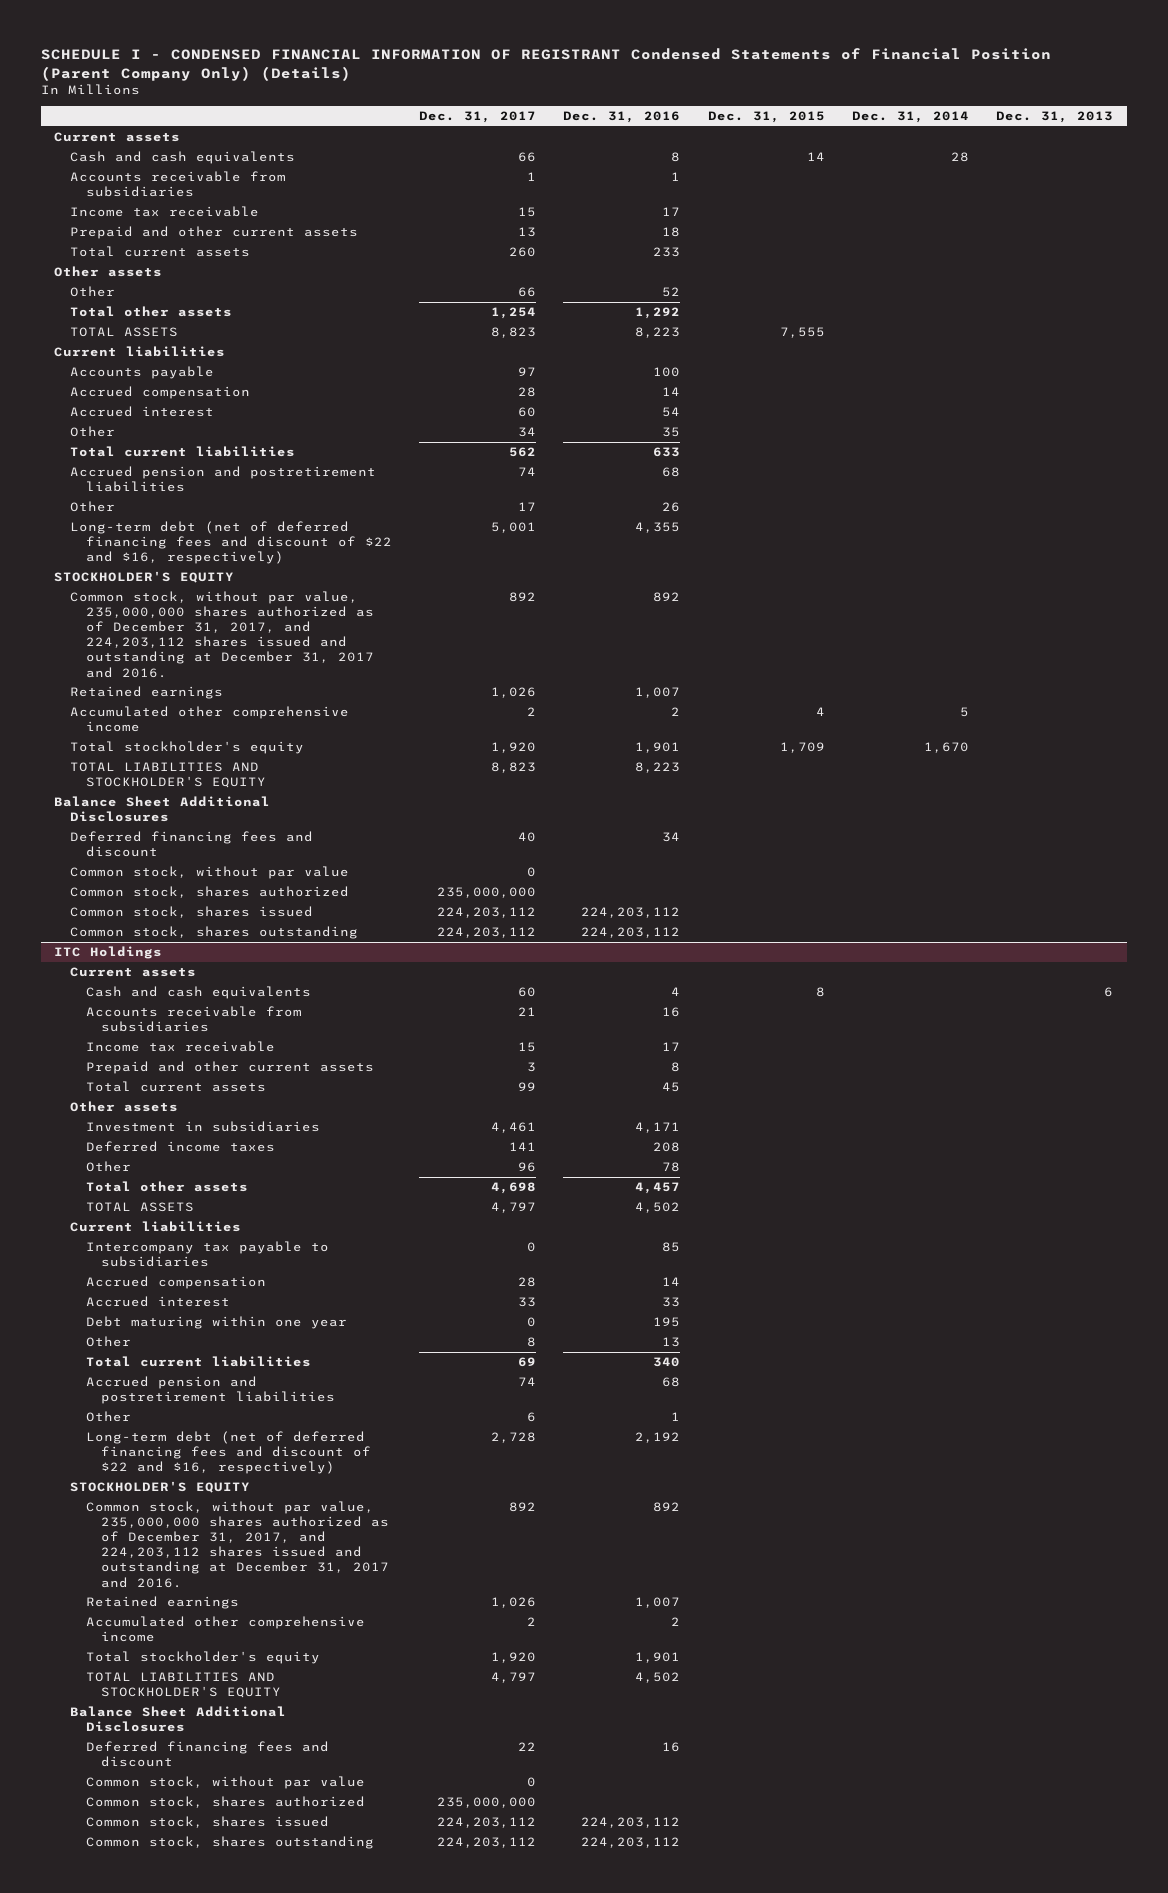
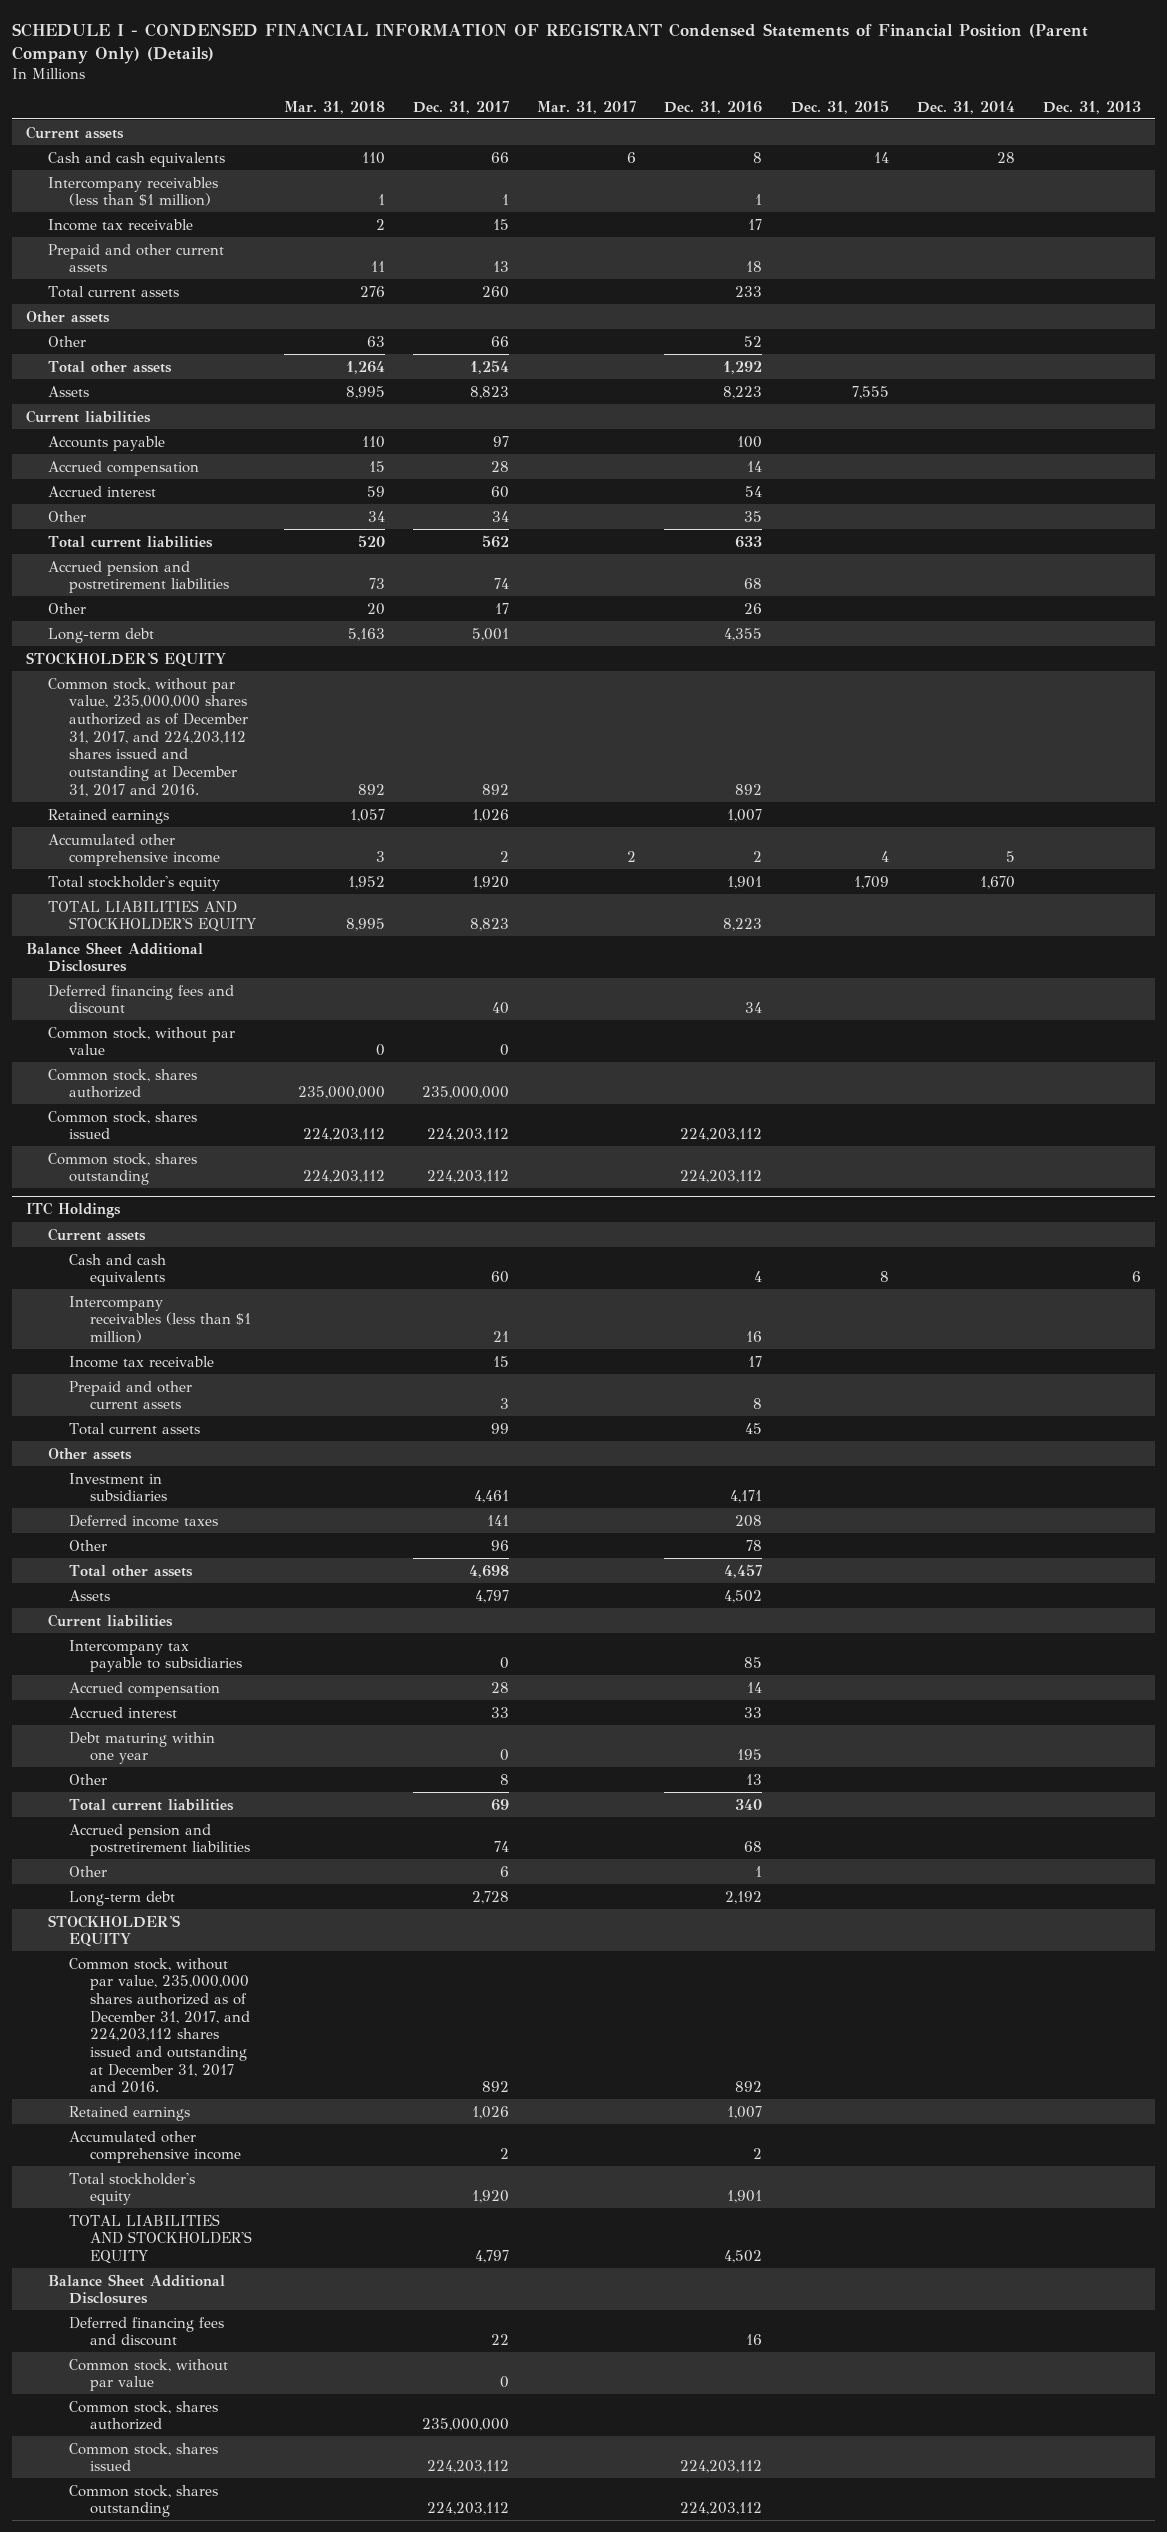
none -> [284,100,386,114] Mar. 31, 2018
none -> [537,100,637,114] Mar. 31, 2017
[69,171,286,198] Accounts receivable from subsidiaries -> [47,176,218,207] Intercompany receivables (less than $1 million)
[69,327,178,338] TOTAL ASSETS -> [47,385,89,397] Assets
[69,521,392,565] Long-term debt (net of deferred financing fees and discount of $22 and $16, respectively) -> [47,627,154,643] Long-term debt
[85,1006,302,1033] Accounts receivable from subsidiaries -> [68,1295,252,1343] Intercompany receivables (less than $1 million)
[85,1202,194,1213] TOTAL ASSETS -> [68,1589,110,1601] Assets
[85,1431,372,1475] Long-term debt (net of deferred financing fees and discount of $22 and $16, respectively) -> [68,1890,175,1906] Long-term debt

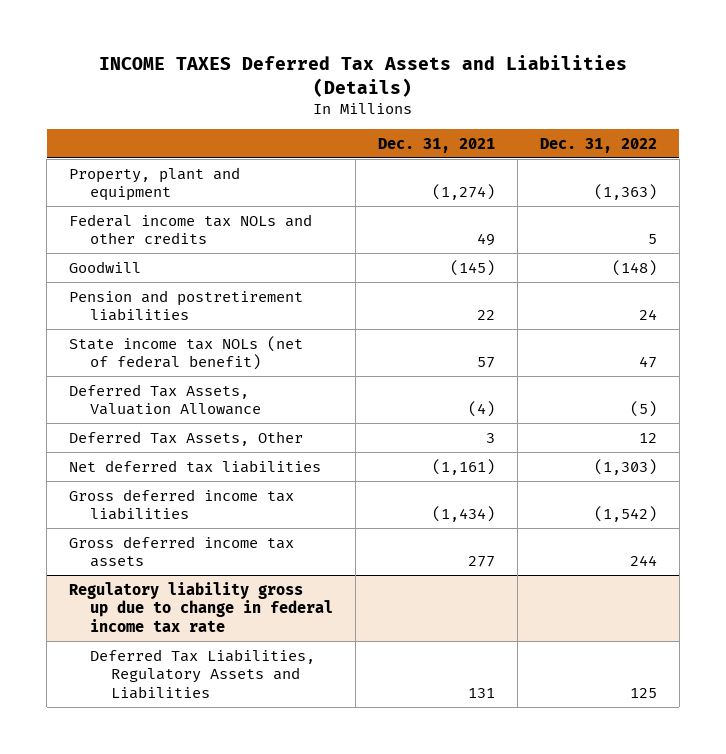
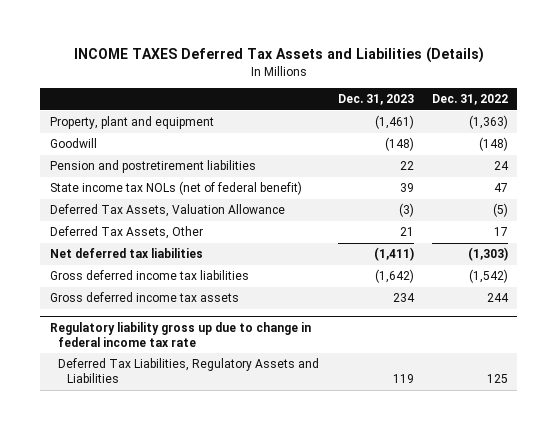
[378,137,496,153] Dec. 31, 2021 -> none
none -> [337,94,414,106] Dec. 31, 2023
[69,213,313,245] Federal income tax NOLs and other credits -> none
[638,432,657,443] 12 -> [493,227,508,237] 17

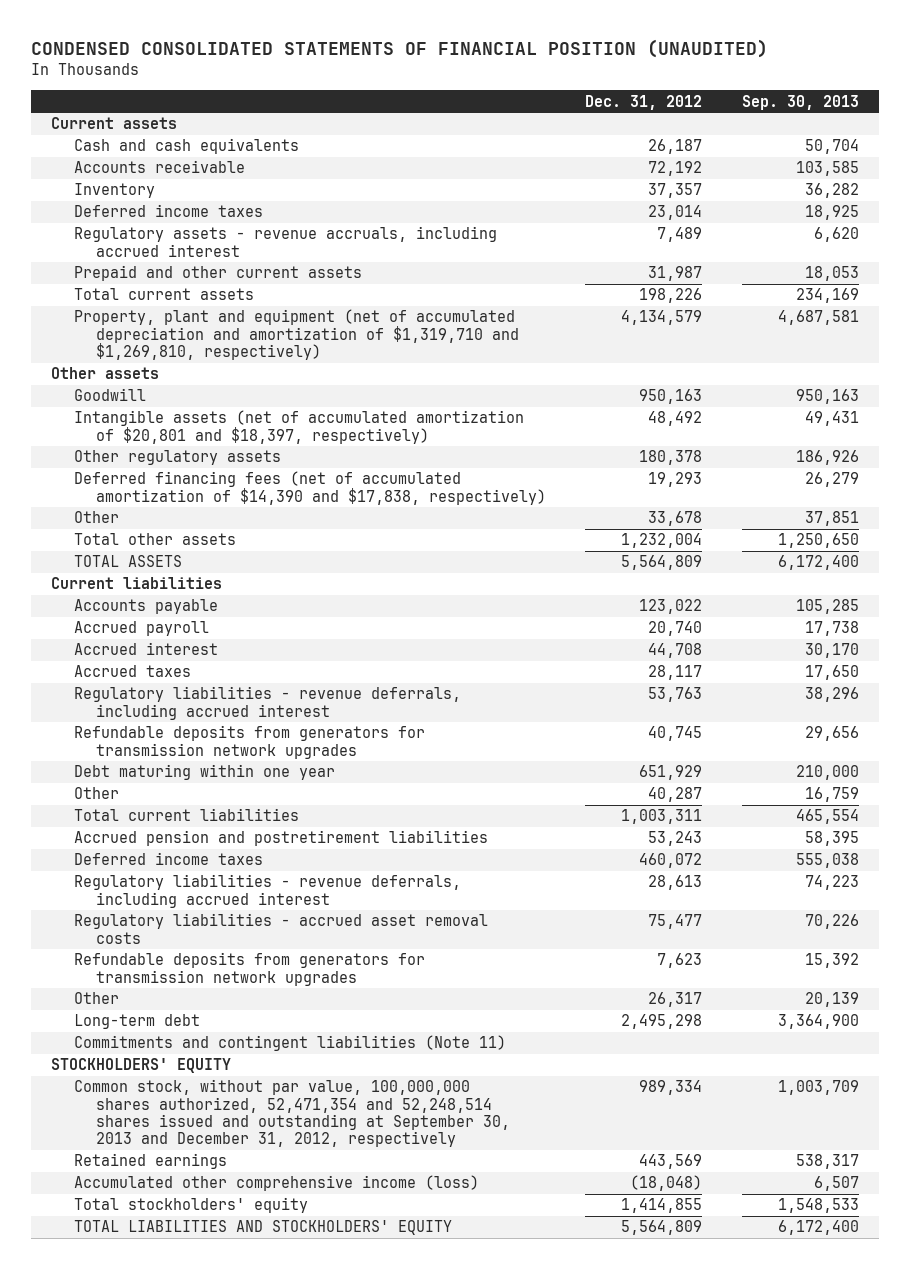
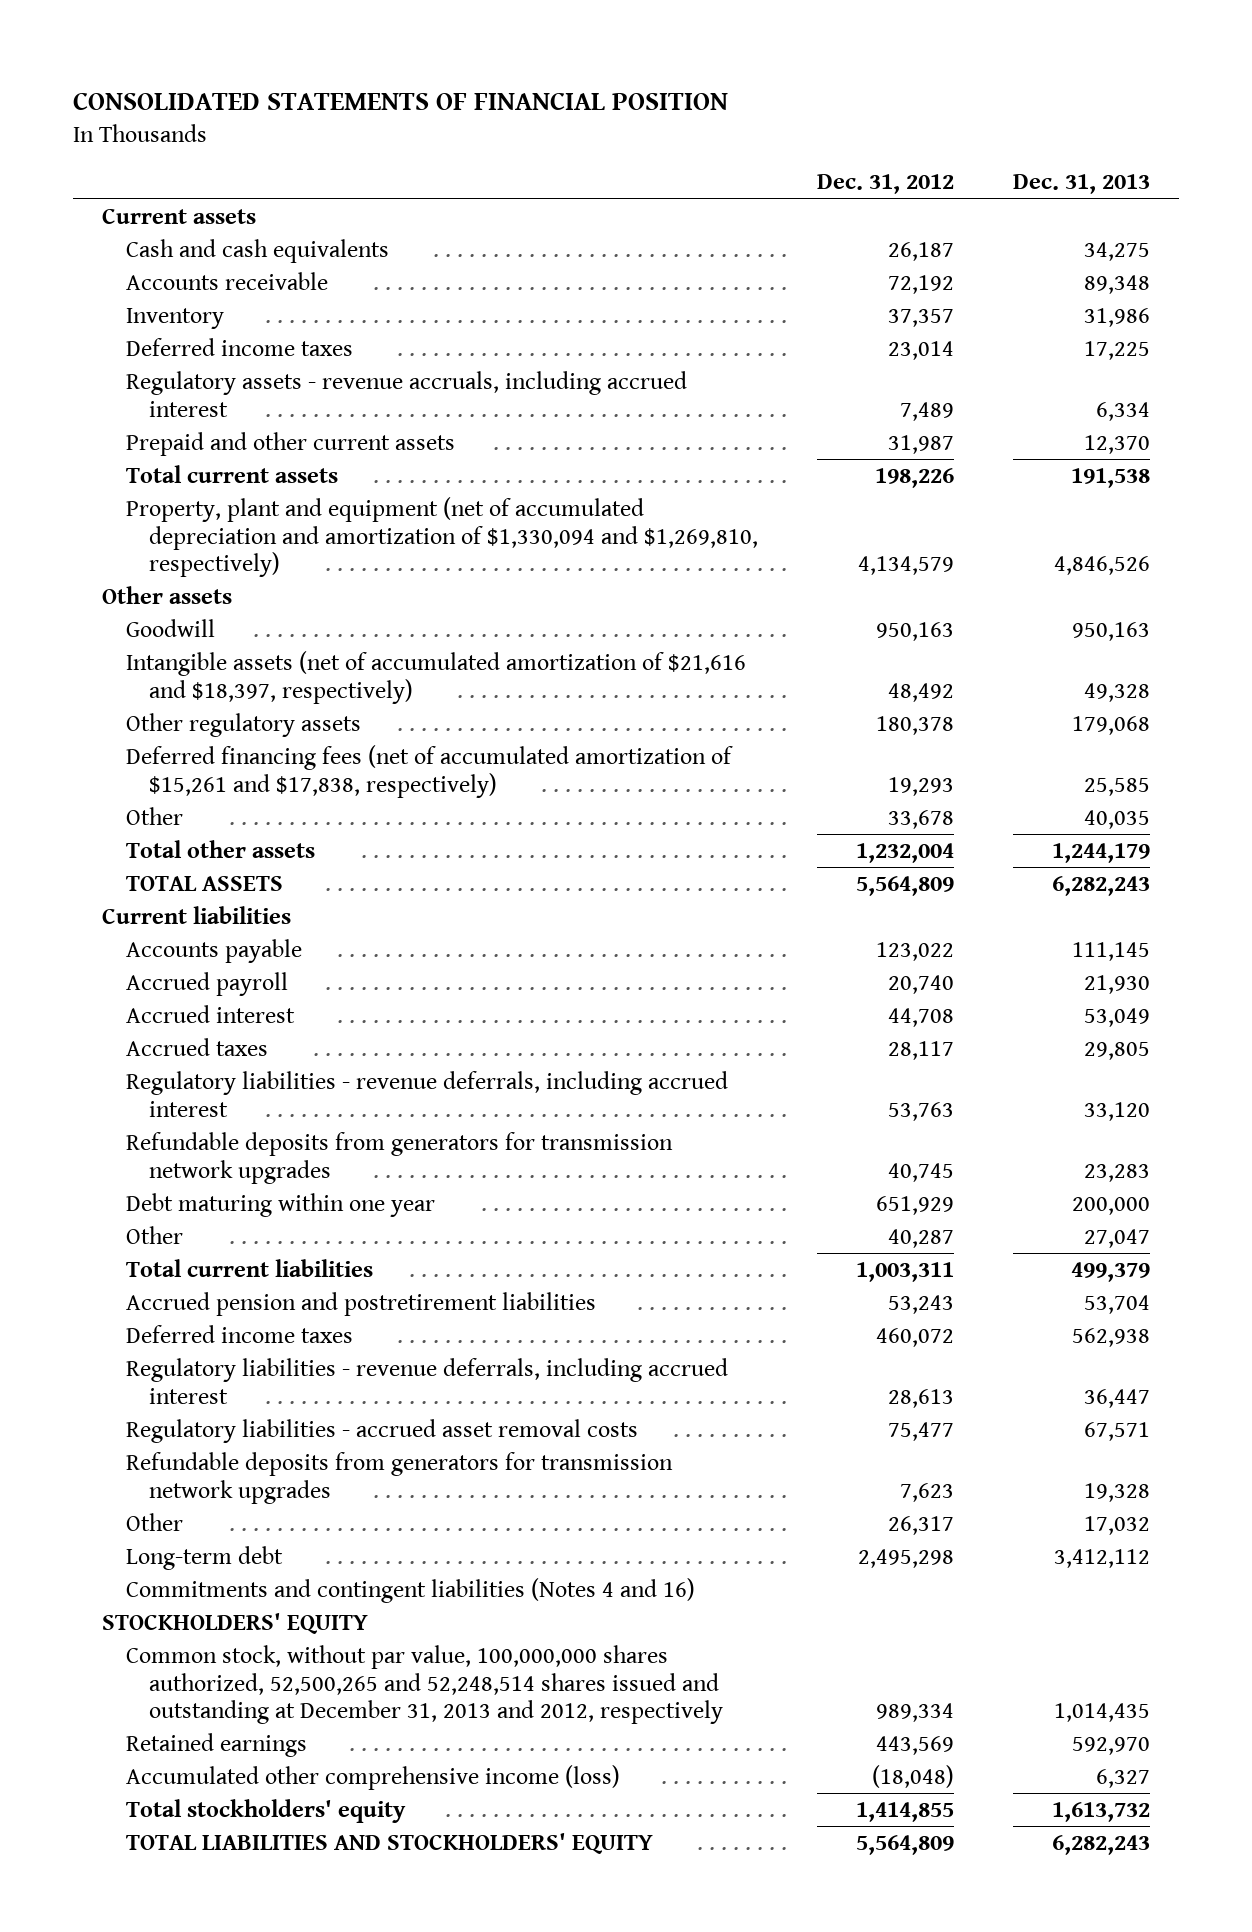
[31,38,769,58] CONDENSED CONSOLIDATED STATEMENTS OF FINANCIAL POSITION (UNAUDITED) -> [73,91,729,110] CONSOLIDATED STATEMENTS OF FINANCIAL POSITION
[741,94,859,110] Sep. 30, 2013 -> none
none -> [1012,174,1150,195] Dec. 31, 2013
[73,309,519,361] Property, plant and equipment (net of accumulated depreciation and amortization of $1,319,710 and $1,269,810, respectively) -> [125,497,759,578] Property, plant and equipment (net of accumulated depreciation and amortization of $1,330,094 and $1,269,810, respectively)
[73,410,524,444] Intangible assets (net of accumulated amortization of $20,801 and $18,397, respectively) -> [125,651,746,704] Intangible assets (net of accumulated amortization of $21,616 and $18,397, respectively)
[73,471,546,505] Deferred financing fees (net of accumulated amortization of $14,390 and $17,838, respectively) -> [125,745,733,798] Deferred financing fees (net of accumulated amortization of $15,261 and $17,838, respectively)
[73,1035,506,1052] Commitments and contingent liabilities (Note 11) -> [125,1578,695,1604] Commitments and contingent liabilities (Notes 4 and 16)
[73,1079,510,1148] Common stock, without par value, 100,000,000 shares authorized, 52,471,354 and 52,248,514 shares issued and outstanding at September 30, 2013 and December 31, 2012, respectively -> [125,1645,724,1725] Common stock, without par value, 100,000,000 shares authorized, 52,500,265 and 52,248,514 shares issued and outstanding at December 31, 2013 and 2012, respectively

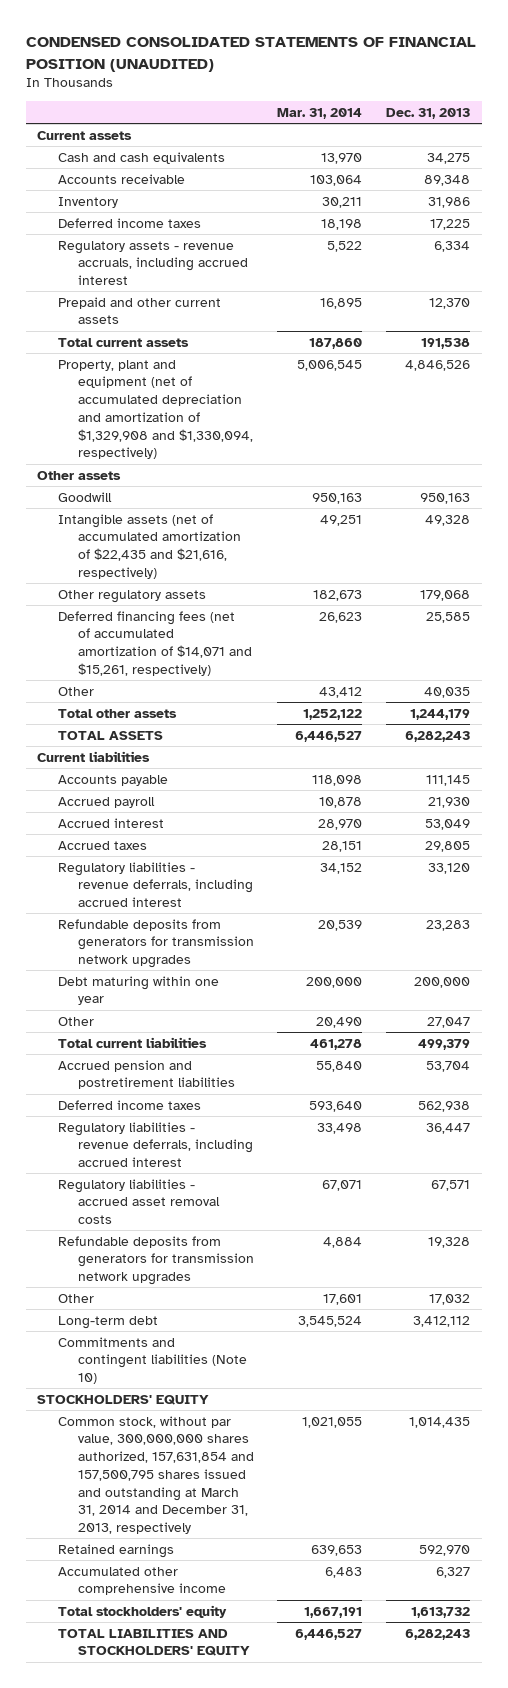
[73,91,729,110] CONSOLIDATED STATEMENTS OF FINANCIAL POSITION -> [25,37,476,72] CONDENSED CONSOLIDATED STATEMENTS OF FINANCIAL POSITION (UNAUDITED)
[816,174,954,195] Dec. 31, 2012 -> none
none -> [277,108,363,120] Mar. 31, 2014
[125,497,759,578] Property, plant and equipment (net of accumulated depreciation and amortization of $1,330,094 and $1,269,810, respectively) -> [57,359,253,460] Property, plant and equipment (net of accumulated depreciation and amortization of $1,329,908 and $1,330,094, respectively)
[125,651,746,704] Intangible assets (net of accumulated amortization of $21,616 and $18,397, respectively) -> [57,513,241,579] Intangible assets (net of accumulated amortization of $22,435 and $21,616, respectively)
[125,745,733,798] Deferred financing fees (net of accumulated amortization of $15,261 and $17,838, respectively) -> [57,610,252,676] Deferred financing fees (net of accumulated amortization of $14,071 and $15,261, respectively)
[125,1578,695,1604] Commitments and contingent liabilities (Notes 4 and 16) -> [57,1336,247,1385] Commitments and contingent liabilities (Note 10)
[125,1645,724,1725] Common stock, without par value, 100,000,000 shares authorized, 52,500,265 and 52,248,514 shares issued and outstanding at December 31, 2013 and 2012, respectively -> [57,1415,254,1534] Common stock, without par value, 300,000,000 shares authorized, 157,631,854 and 157,500,795 shares issued and outstanding at March 31, 2014 and December 31, 2013, respectively
[125,1765,620,1791] Accumulated other comprehensive income (loss) -> [57,1566,226,1596] Accumulated other comprehensive income

